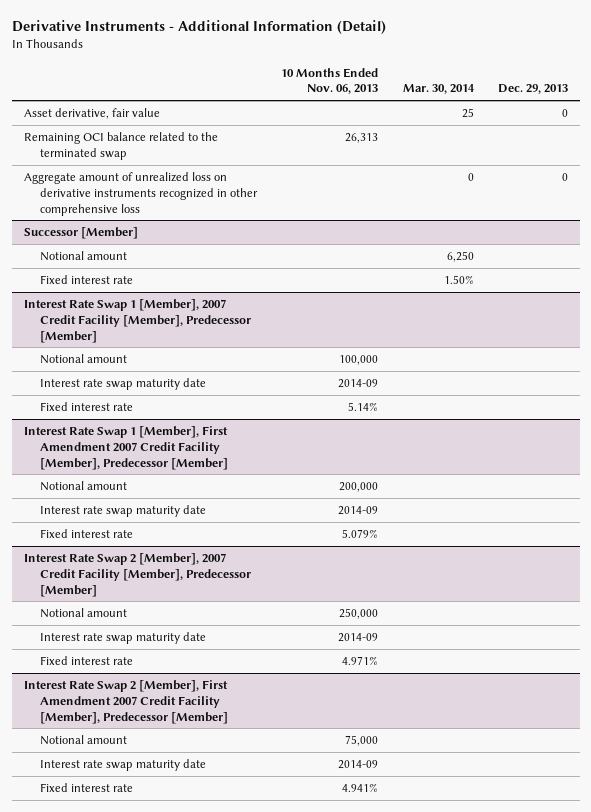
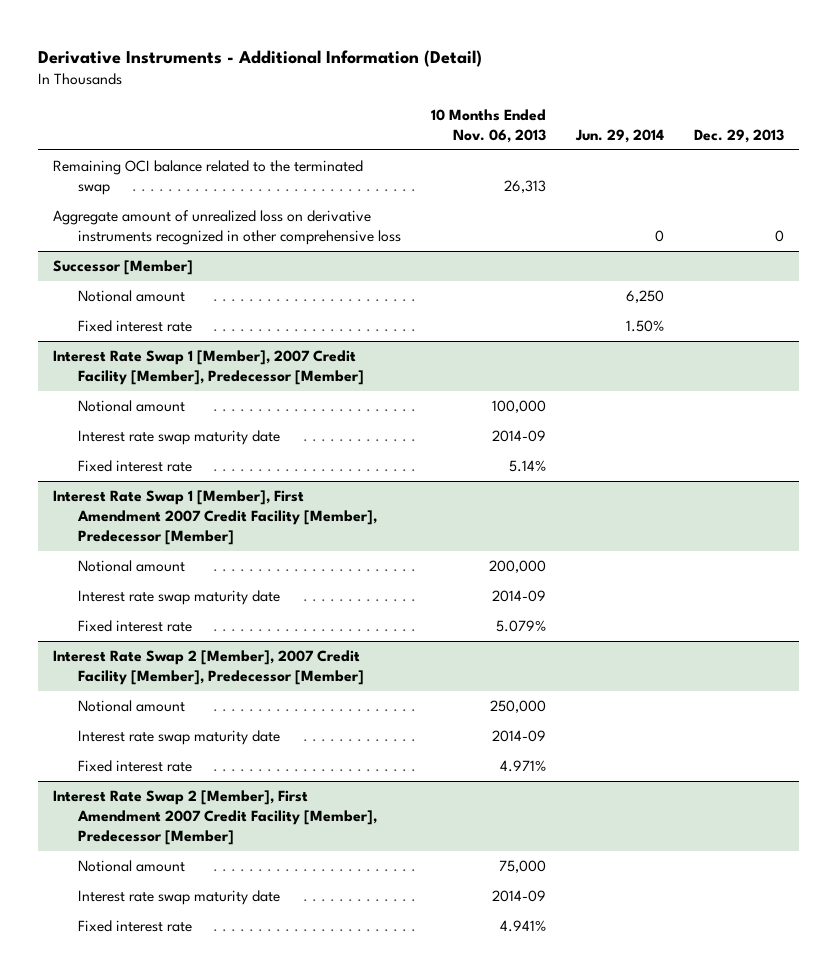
[402,84,475,95] Mar. 30, 2014 -> none
none -> [574,128,664,143] Jun. 29, 2014
[23,107,160,119] Asset derivative, fair value -> none

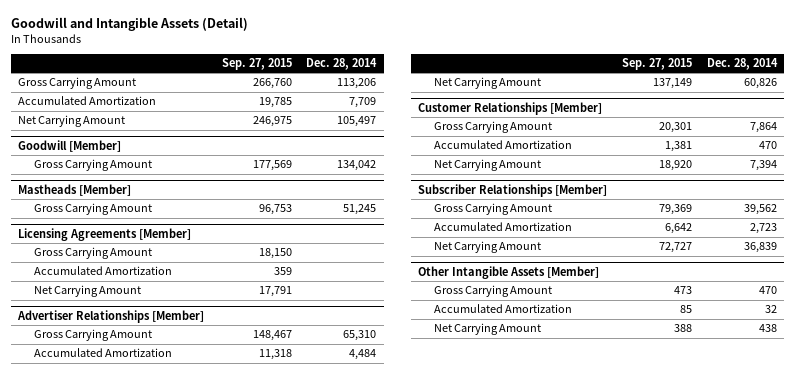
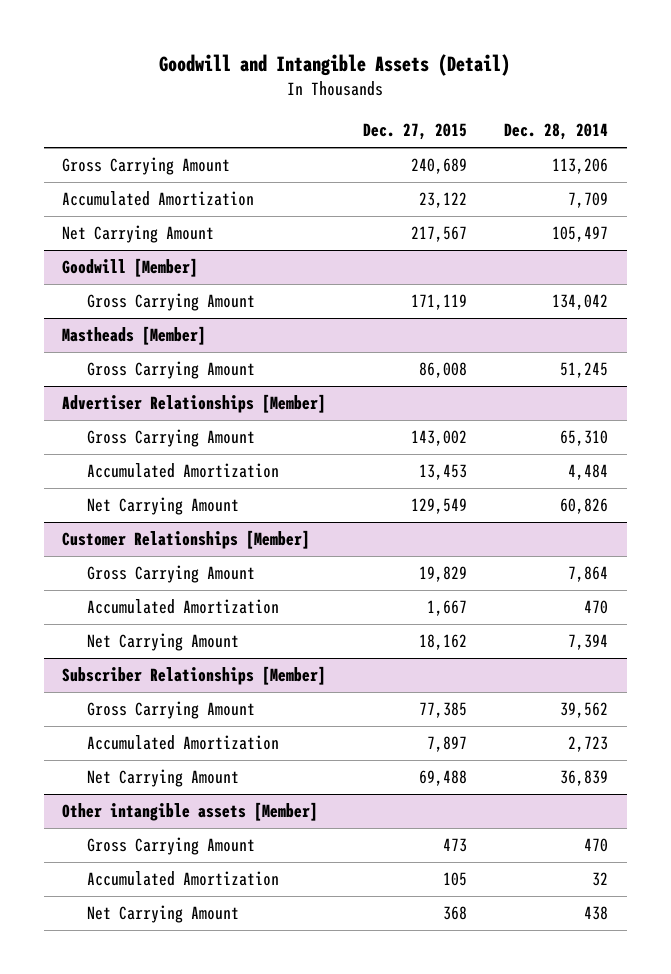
[221,58,292,71] Sep. 27, 2015 -> none
none -> [363,123,468,141] Dec. 27, 2015
[18,228,192,242] Licensing Agreements [Member] -> none
[33,247,152,260] Gross Carrying Amount -> none
[33,266,172,276] Accumulated Amortization -> none
[33,285,141,298] Net Carrying Amount -> none
[418,266,600,280] Other Intangible Assets [Member] -> [62,802,319,822] Other intangible assets [Member]

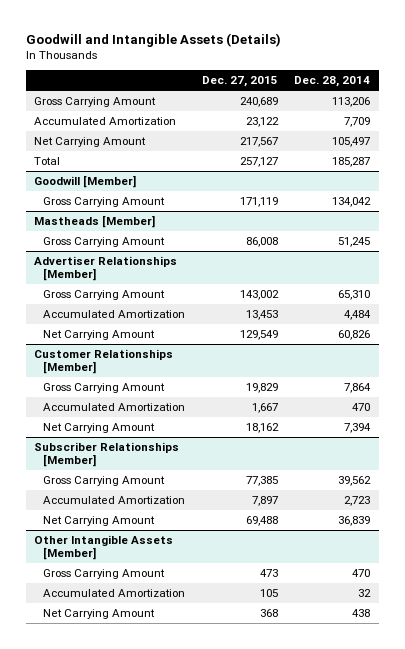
[159,54,511,77] Goodwill and Intangible Assets (Detail) -> [26,32,282,47] Goodwill and Intangible Assets (Details)
none -> [34,156,61,165] Total
[62,802,319,822] Other intangible assets [Member] -> [34,534,174,561] Other Intangible Assets [Member]

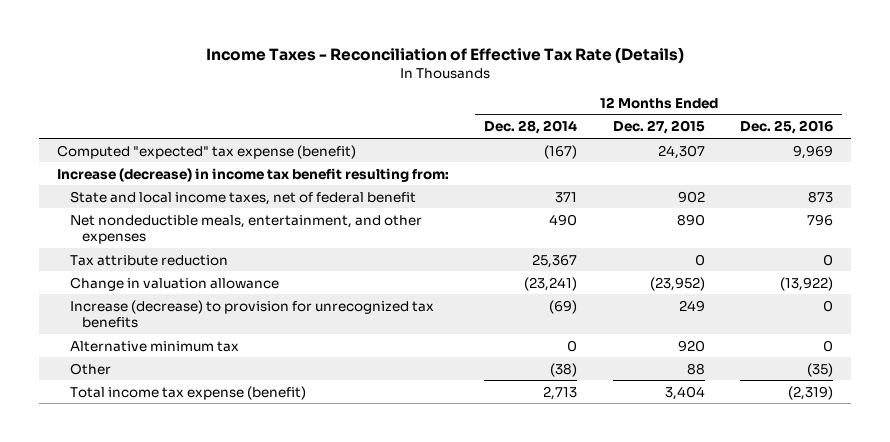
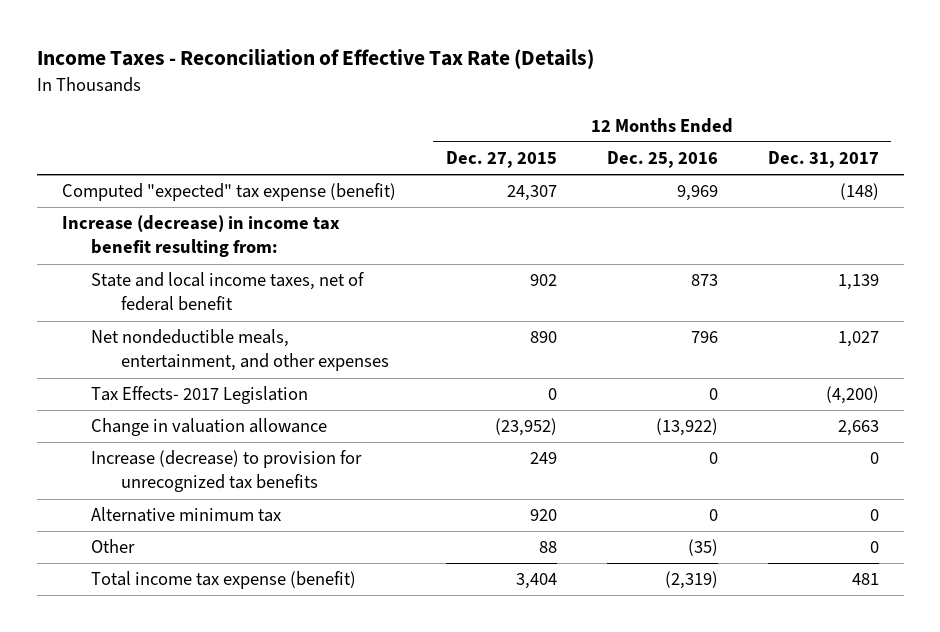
[484,120,578,135] Dec. 28, 2014 -> none
none -> [767,151,879,169] Dec. 31, 2017
[69,254,228,266] Tax attribute reduction -> [91,386,309,405] Tax Effects- 2017 Legislation

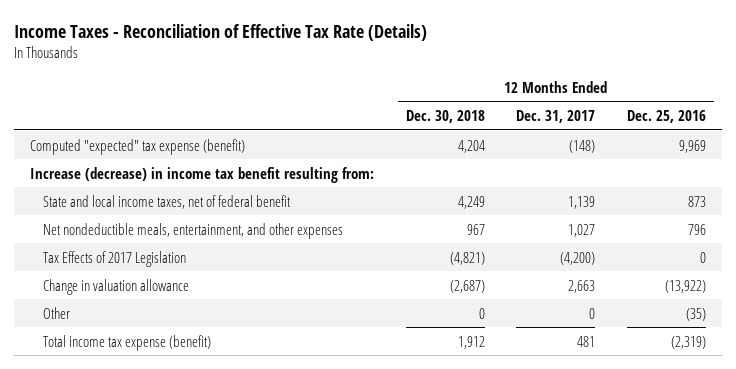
[445,151,557,169] Dec. 27, 2015 -> none
none -> [405,109,485,123] Dec. 30, 2018
[91,386,309,405] Tax Effects- 2017 Legislation -> [42,250,186,267] Tax Effects of 2017 Legislation
[91,450,363,493] Increase (decrease) to provision for unrecognized tax benefits -> none
[91,507,282,523] Alternative minimum tax -> none

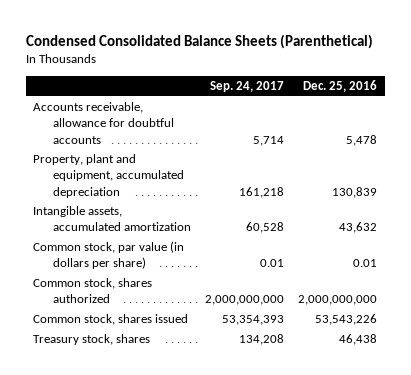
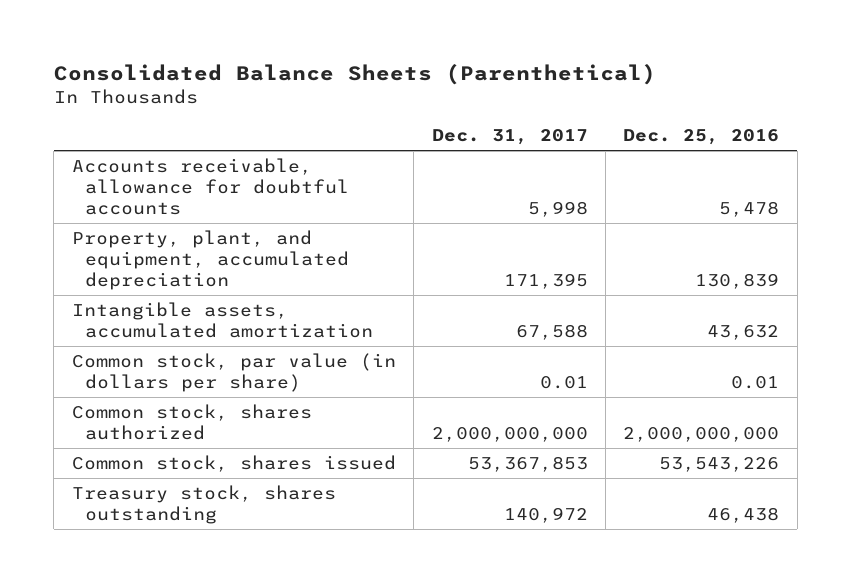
[26,34,374,50] Condensed Consolidated Balance Sheets (Parenthetical) -> [53,64,656,86] Consolidated Balance Sheets (Parenthetical)
[210,80,285,92] Sep. 24, 2017 -> none
none -> [431,129,588,146] Dec. 31, 2017
[33,153,184,198] Property, plant and equipment, accumulated depreciation -> [71,230,350,291] Property, plant, and equipment, accumulated depreciation
[33,333,151,345] Treasury stock, shares -> [71,485,336,525] Treasury stock, shares outstanding

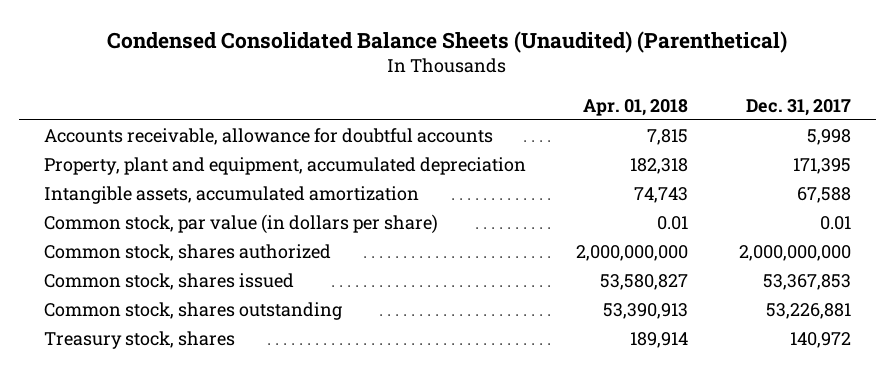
[53,64,656,86] Consolidated Balance Sheets (Parenthetical) -> [107,30,788,53] Condensed Consolidated Balance Sheets (Unaudited) (Parenthetical)
[623,129,780,146] Dec. 25, 2016 -> none
none -> [583,98,689,116] Apr. 01, 2018
[71,230,350,291] Property, plant, and equipment, accumulated depreciation -> [44,157,527,176] Property, plant and equipment, accumulated depreciation
none -> [44,302,343,321] Common stock, shares outstanding
[71,485,336,525] Treasury stock, shares outstanding -> [44,331,236,350] Treasury stock, shares

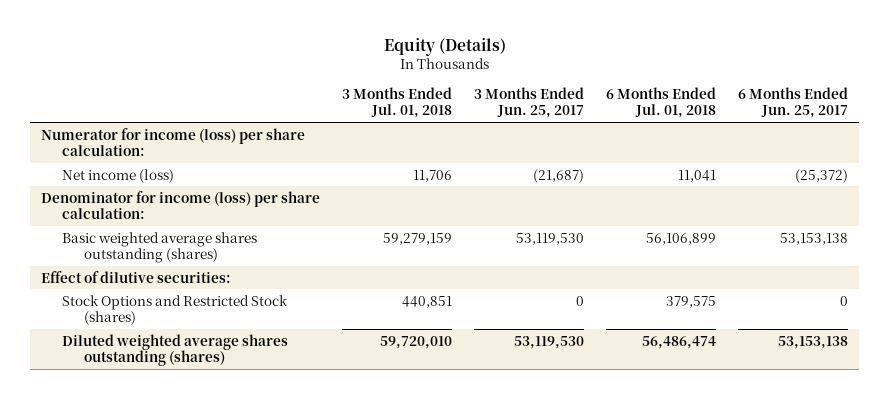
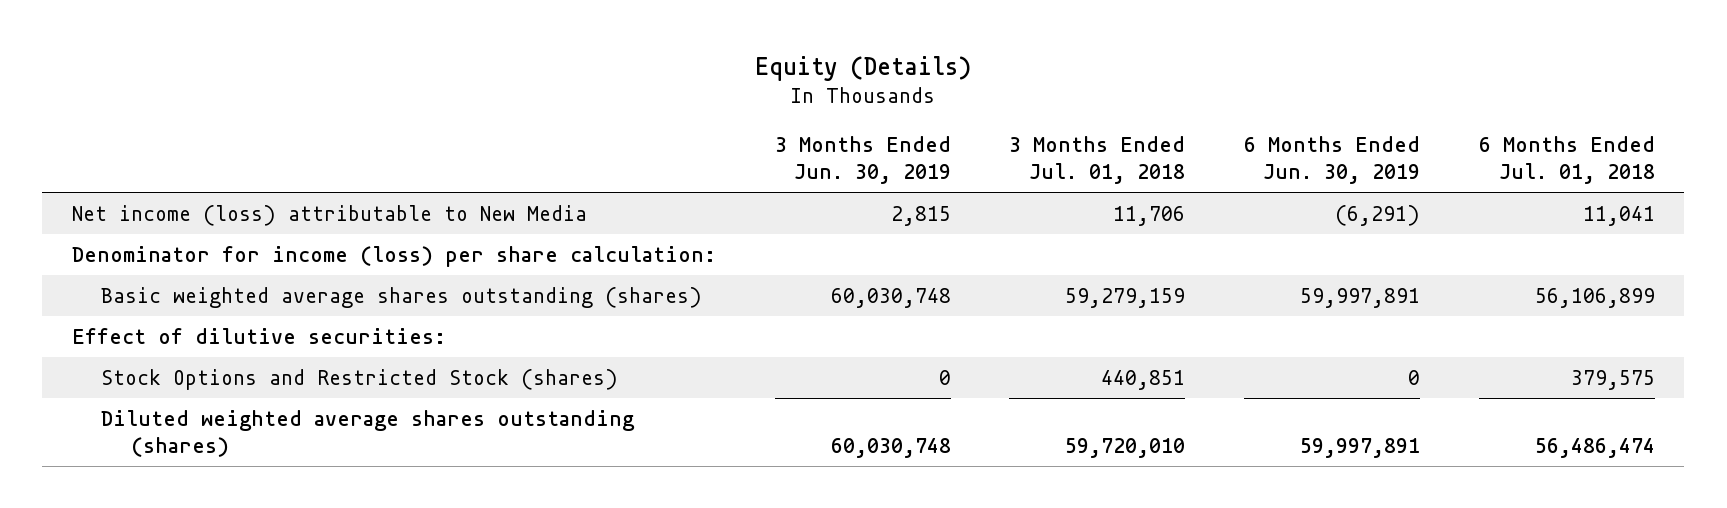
[474,87,585,119] 3 Months Ended Jun. 25, 2017 -> none
[738,87,849,119] 6 Months Ended Jun. 25, 2017 -> none
none -> [774,136,951,185] 3 Months Ended Jun. 30, 2019
none -> [1243,136,1420,185] 6 Months Ended Jun. 30, 2019
[41,127,306,156] Numerator for income (loss) per share calculation: -> none
[62,168,175,183] Net income (loss) -> [71,204,587,226] Net income (loss) attributable to New Media

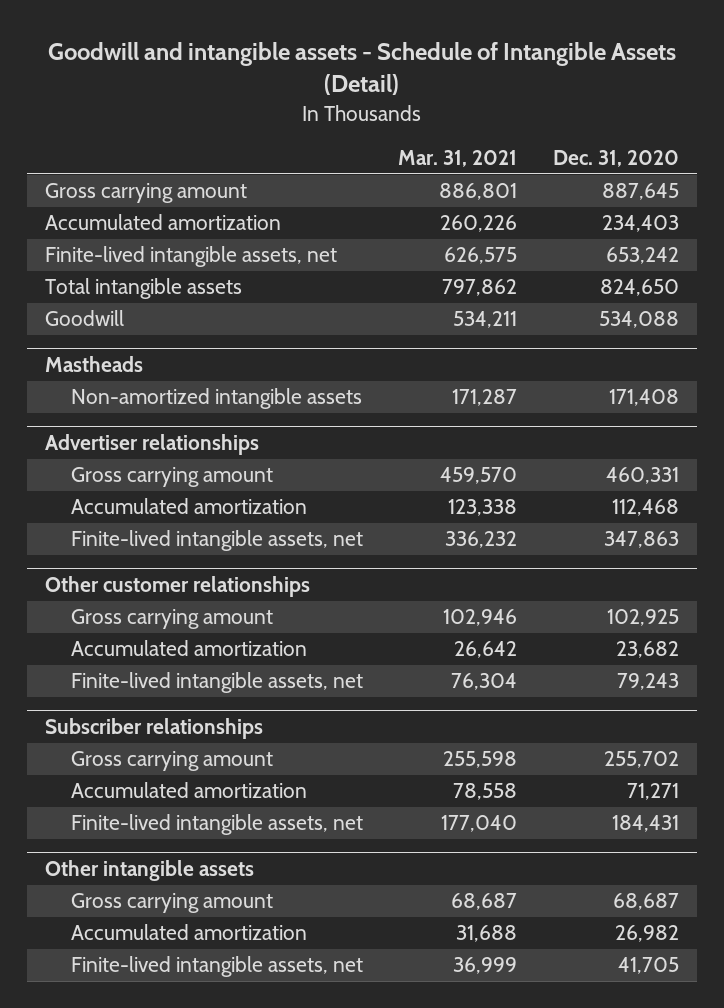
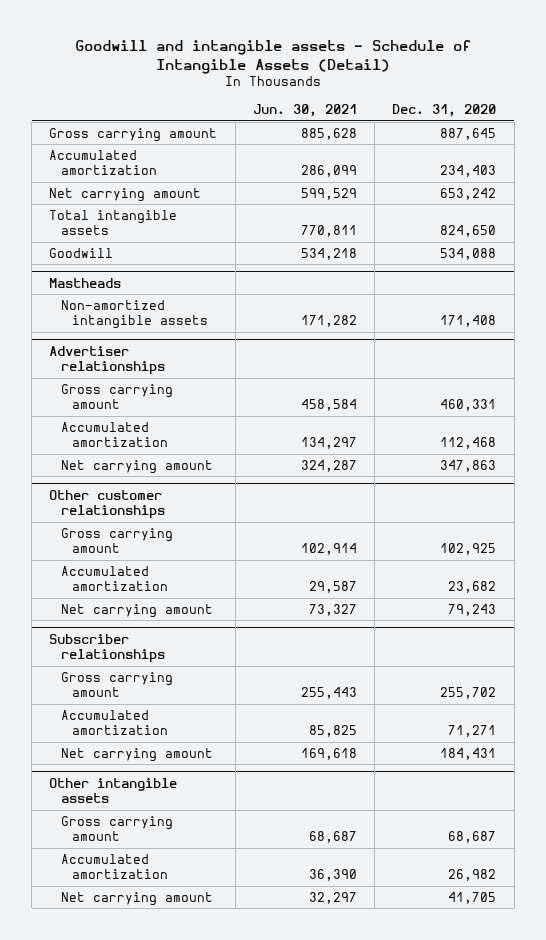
[398,149,518,167] Mar. 31, 2021 -> none
none -> [252,104,357,118] Jun. 30, 2021
[45,246,338,268] Finite-lived intangible assets, net -> [49,187,202,202] Net carrying amount
[70,530,363,552] Finite-lived intangible assets, net -> [60,459,213,474] Net carrying amount
[70,672,363,694] Finite-lived intangible assets, net -> [60,603,213,618] Net carrying amount
[70,814,363,836] Finite-lived intangible assets, net -> [60,747,213,762] Net carrying amount
[70,956,363,978] Finite-lived intangible assets, net -> [60,891,213,906] Net carrying amount

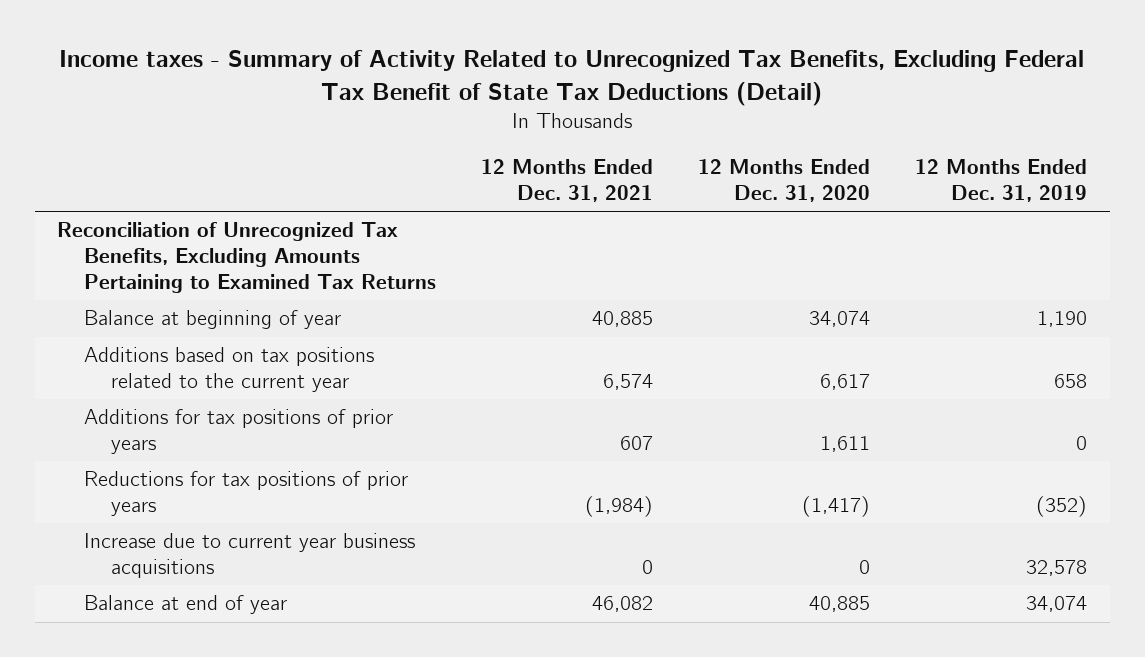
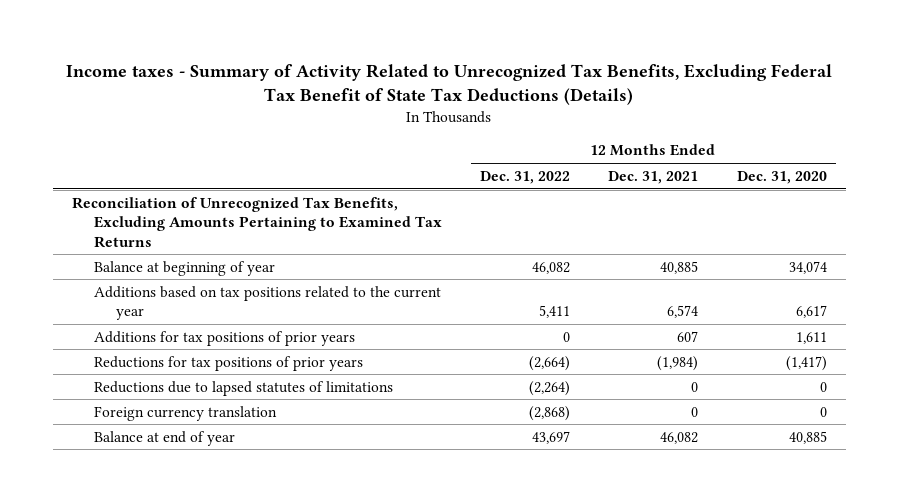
[59,50,1085,106] Income taxes - Summary of Activity Related to Unrecognized Tax Benefits, Excluding Federal Tax Benefit of State Tax Deductions (Detail) -> [66,64,833,106] Income taxes - Summary of Activity Related to Unrecognized Tax Benefits, Excluding Federal Tax Benefit of State Tax Deductions (Details)
[915,159,1088,203] 12 Months Ended Dec. 31, 2019 -> none
none -> [480,170,571,184] Dec. 31, 2022
[84,533,416,579] Increase due to current year business acquisitions -> [94,380,394,396] Reductions due to lapsed statutes of limitations
none -> [94,405,278,421] Foreign currency translation

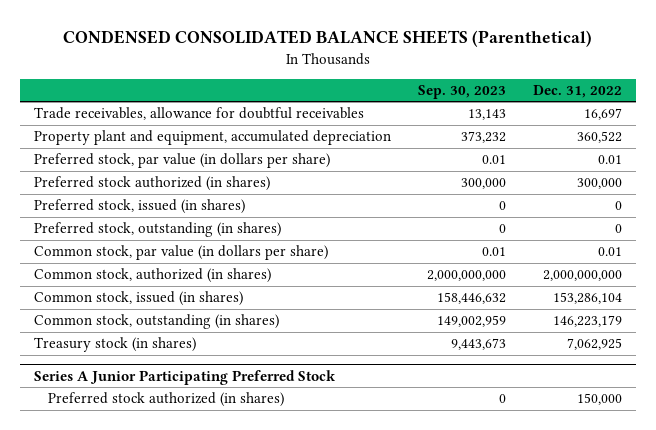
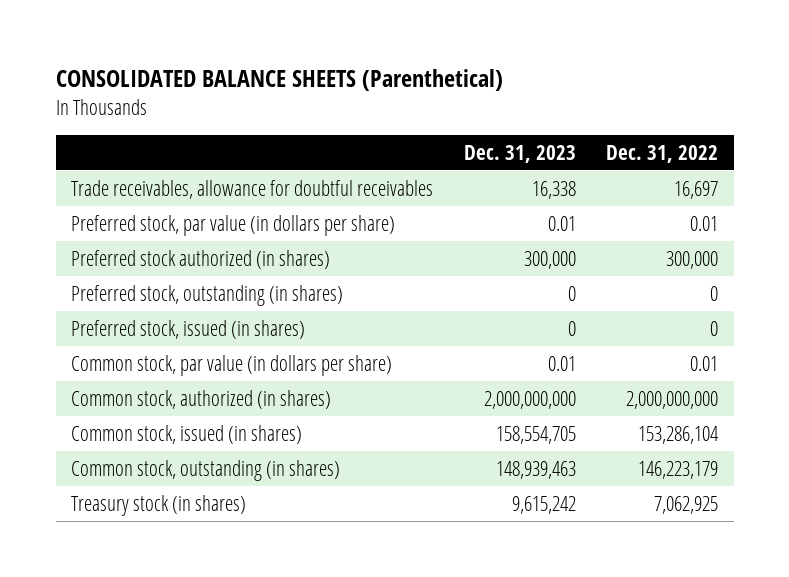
[62,30,592,48] CONDENSED CONSOLIDATED BALANCE SHEETS (Parenthetical) -> [55,69,503,92] CONSOLIDATED BALANCE SHEETS (Parenthetical)
[417,85,506,100] Sep. 30, 2023 -> none
none -> [463,144,576,163] Dec. 31, 2023
[33,130,391,146] Property plant and equipment, accumulated depreciation -> none
[33,199,245,215] Preferred stock, issued (in shares) -> [71,319,306,339] Preferred stock, issued (in shares)
[33,369,336,385] Series A Junior Participating Preferred Stock -> none
[48,392,285,408] Preferred stock authorized (in shares) -> none

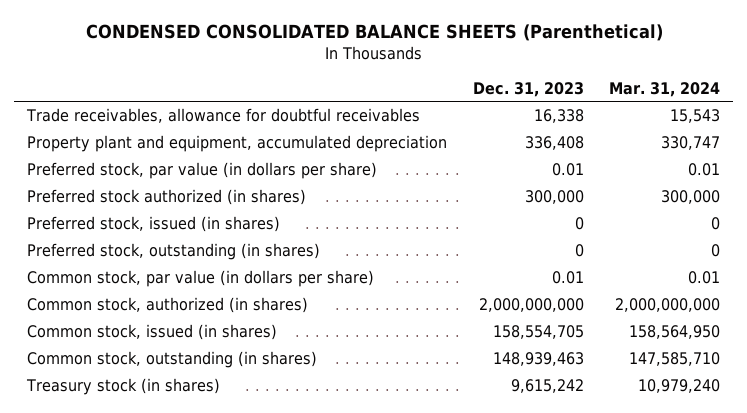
[55,69,503,92] CONSOLIDATED BALANCE SHEETS (Parenthetical) -> [85,24,663,42] CONDENSED CONSOLIDATED BALANCE SHEETS (Parenthetical)
[606,144,719,163] Dec. 31, 2022 -> none
none -> [609,81,721,97] Mar. 31, 2024
none -> [26,134,447,152] Property plant and equipment, accumulated depreciation
[71,284,344,306] Preferred stock, outstanding (in shares) -> [26,242,320,260] Preferred stock, outstanding (in shares)

